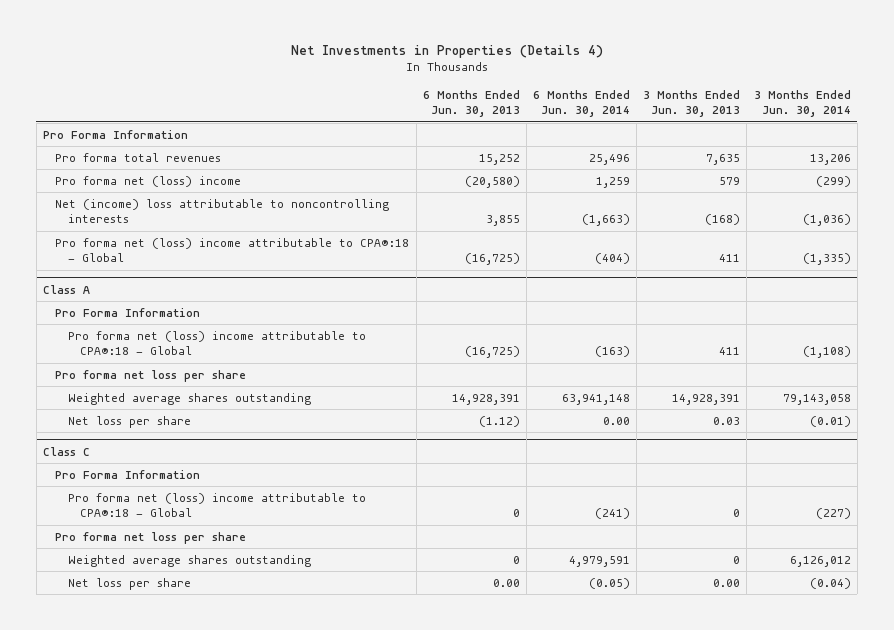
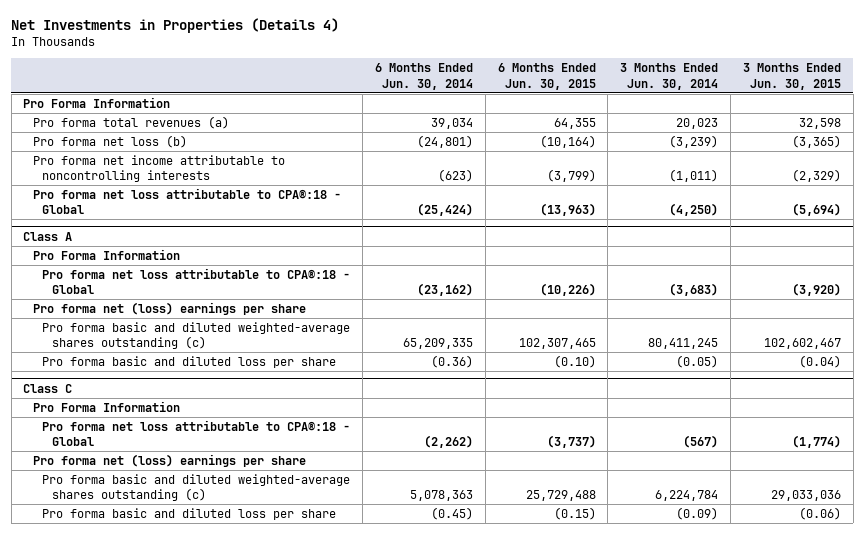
[422,89,520,118] 6 Months Ended Jun. 30, 2013 -> none
[643,89,741,118] 3 Months Ended Jun. 30, 2013 -> none
none -> [497,63,596,90] 6 Months Ended Jun. 30, 2015
none -> [742,63,841,90] 3 Months Ended Jun. 30, 2015
[55,152,222,162] Pro forma total revenues -> [32,115,229,129] Pro forma total revenues (a)
[588,153,630,165] 25,496 -> [430,117,473,129] 39,034
[809,153,851,165] 13,206 -> [676,117,719,129] 20,023
[55,175,242,187] Pro forma net (loss) income -> [32,134,187,148] Pro forma net loss (b)
[595,176,630,188] 1,259 -> [416,134,473,148] (24,801)
[815,175,851,187] (299) -> [669,134,719,148] (3,239)
[55,198,390,224] Net (income) loss attributable to noncontrolling interests -> [32,154,285,183] Pro forma net income attributable to noncontrolling interests
[581,214,630,227] (1,663) -> [437,169,473,183] (623)
[802,214,851,227] (1,036) -> [669,169,719,183] (1,011)
[55,237,410,263] Pro forma net (loss) income attributable to CPA®:18 - Global -> [32,187,341,215] Pro forma net loss attributable to CPA®:18 - Global
[594,253,630,265] (404) -> [416,203,473,217] (25,424)
[802,253,851,266] (1,335) -> [669,203,719,217] (4,250)
[67,330,366,356] Pro forma net (loss) income attributable to CPA®:18 - Global -> [42,267,351,295] Pro forma net loss attributable to CPA®:18 - Global
[594,346,630,358] (163) -> [416,283,473,297] (23,162)
[802,346,851,359] (1,108) -> [669,283,719,297] (3,683)
[55,369,247,382] Pro forma net loss per share -> [32,301,306,315] Pro forma net (loss) earnings per share
[67,392,311,405] Weighted average shares outstanding -> [42,321,351,350] Pro forma basic and diluted weighted-average shares outstanding (c)
[561,393,630,405] 63,941,148 -> [402,338,473,350] 65,209,335
[782,393,851,405] 79,143,058 -> [648,338,719,350] 80,411,245
[67,415,191,428] Net loss per share -> [42,355,337,368] Pro forma basic and diluted loss per share
[602,416,630,425] 0.00 -> [430,354,473,368] (0.36)
[809,415,851,427] (0.01) -> [676,354,719,368] (0.05)
[67,492,366,518] Pro forma net (loss) income attributable to CPA®:18 - Global -> [42,419,351,447] Pro forma net loss attributable to CPA®:18 - Global
[594,508,630,520] (241) -> [423,435,473,449] (2,262)
[815,508,851,520] (227) -> [683,435,719,449] (567)
[55,531,247,544] Pro forma net loss per share -> [32,453,306,467] Pro forma net (loss) earnings per share
[67,554,311,567] Weighted average shares outstanding -> [42,473,351,502] Pro forma basic and diluted weighted-average shares outstanding (c)
[568,555,630,567] 4,979,591 -> [409,490,473,502] 5,078,363
[789,555,851,567] 6,126,012 -> [655,490,719,502] 6,224,784
[67,577,191,590] Net loss per share -> [42,507,337,520] Pro forma basic and diluted loss per share
[588,577,630,589] (0.05) -> [430,506,473,520] (0.45)
[809,577,851,589] (0.04) -> [676,506,719,520] (0.09)

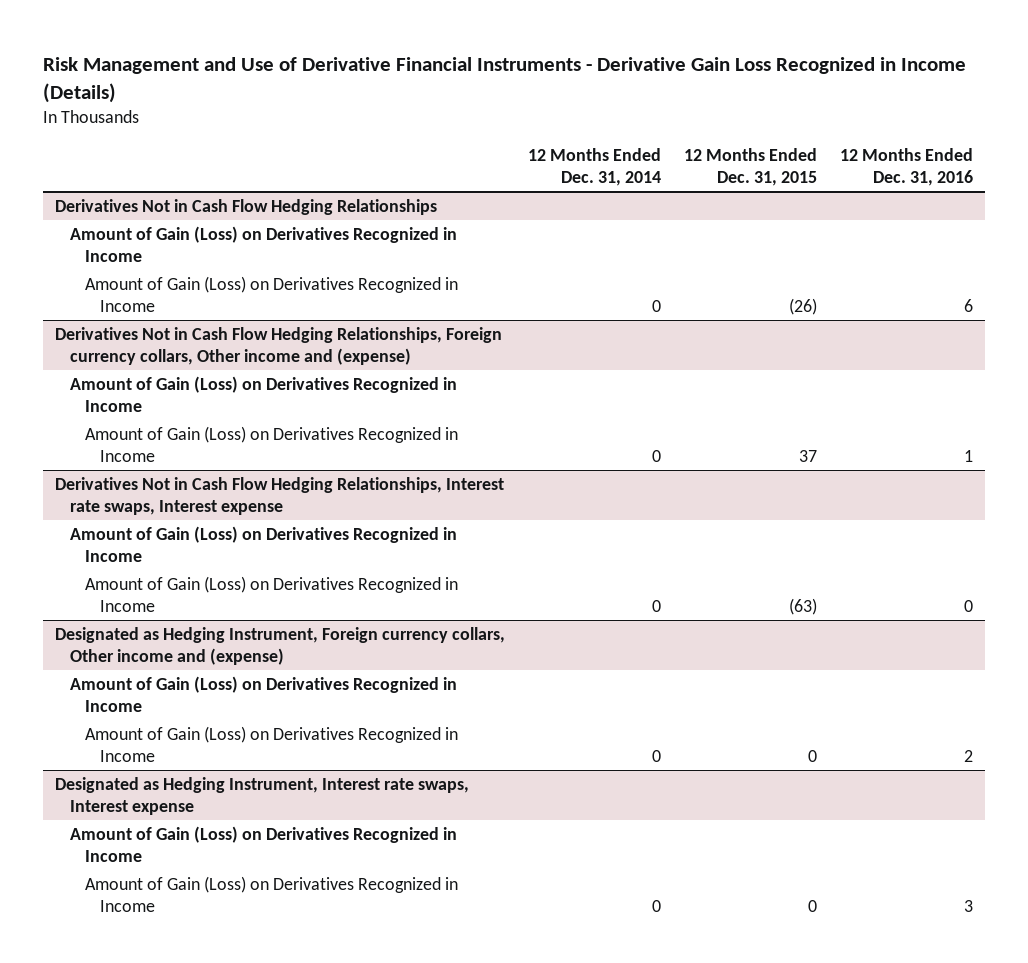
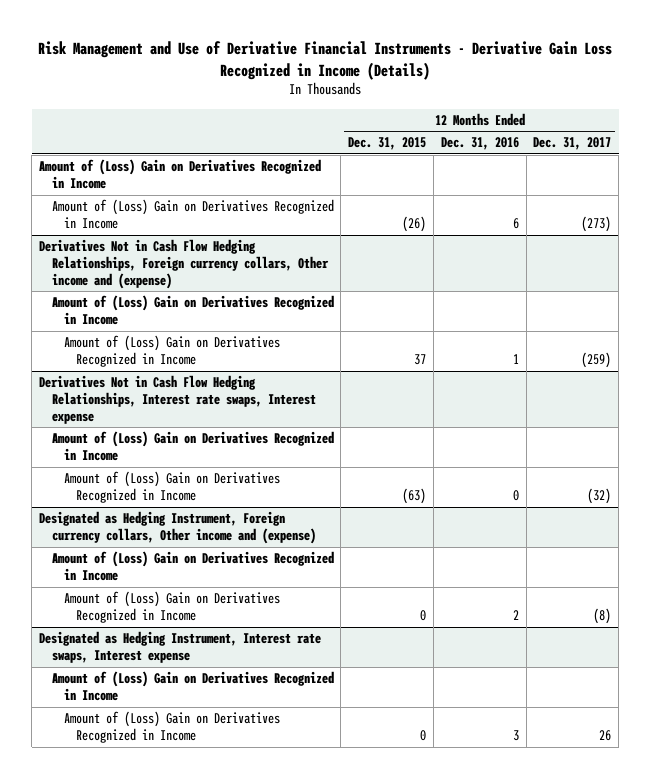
[527,147,661,187] 12 Months Ended Dec. 31, 2014 -> none
none -> [533,137,612,151] Dec. 31, 2017
[54,198,437,215] Derivatives Not in Cash Flow Hedging Relationships -> none
[69,225,457,262] Amount of Gain (Loss) on Derivatives Recognized in Income -> [39,159,322,190] Amount of (Loss) Gain on Derivatives Recognized in Income
[84,275,458,312] Amount of Gain (Loss) on Derivatives Recognized in Income -> [51,199,334,230] Amount of (Loss) Gain on Derivatives Recognized in Income
[69,375,457,412] Amount of Gain (Loss) on Derivatives Recognized in Income -> [51,295,334,326] Amount of (Loss) Gain on Derivatives Recognized in Income
[84,425,458,462] Amount of Gain (Loss) on Derivatives Recognized in Income -> [63,335,280,368] Amount of (Loss) Gain on Derivatives Recognized in Income
[69,525,457,562] Amount of Gain (Loss) on Derivatives Recognized in Income -> [51,431,334,462] Amount of (Loss) Gain on Derivatives Recognized in Income
[84,575,458,612] Amount of Gain (Loss) on Derivatives Recognized in Income -> [63,471,280,504] Amount of (Loss) Gain on Derivatives Recognized in Income
[69,675,457,712] Amount of Gain (Loss) on Derivatives Recognized in Income -> [51,551,334,582] Amount of (Loss) Gain on Derivatives Recognized in Income
[84,725,458,762] Amount of Gain (Loss) on Derivatives Recognized in Income -> [63,591,280,624] Amount of (Loss) Gain on Derivatives Recognized in Income
[69,825,457,862] Amount of Gain (Loss) on Derivatives Recognized in Income -> [51,671,334,702] Amount of (Loss) Gain on Derivatives Recognized in Income
[84,875,458,912] Amount of Gain (Loss) on Derivatives Recognized in Income -> [63,711,280,744] Amount of (Loss) Gain on Derivatives Recognized in Income

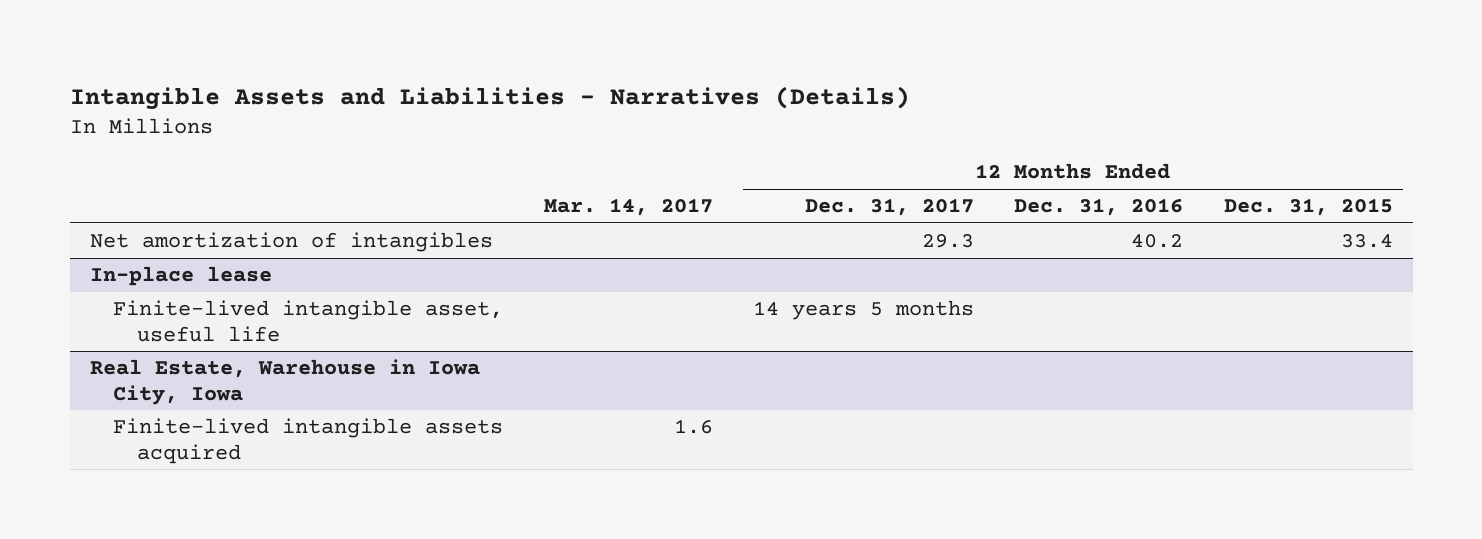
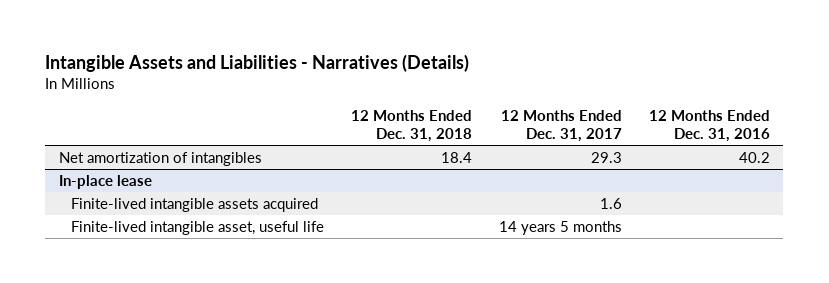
[543,198,713,217] Mar. 14, 2017 -> none
[1223,198,1393,217] Dec. 31, 2015 -> none
none -> [351,110,473,143] 12 Months Ended Dec. 31, 2018
none -> [71,197,319,212] Finite-lived intangible assets acquired
[89,359,480,405] Real Estate, Warehouse in Iowa City, Iowa -> none
[113,418,504,464] Finite-lived intangible assets acquired -> none

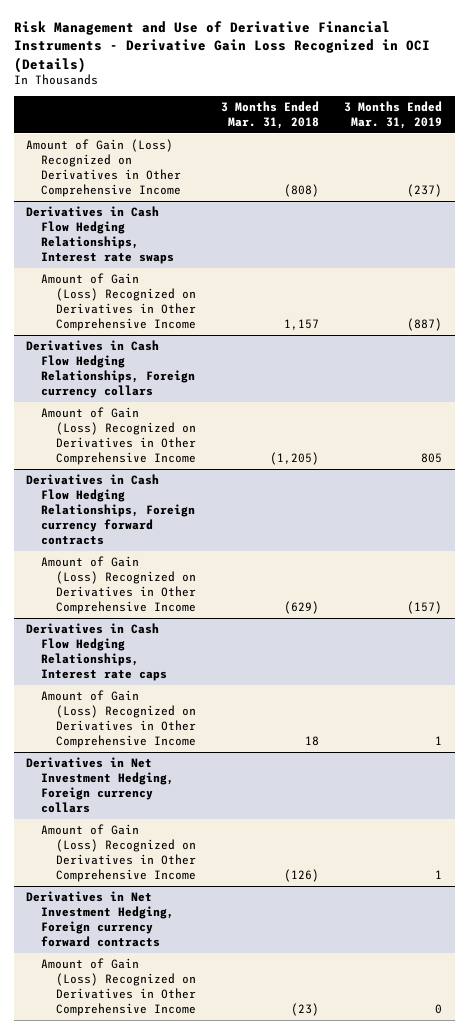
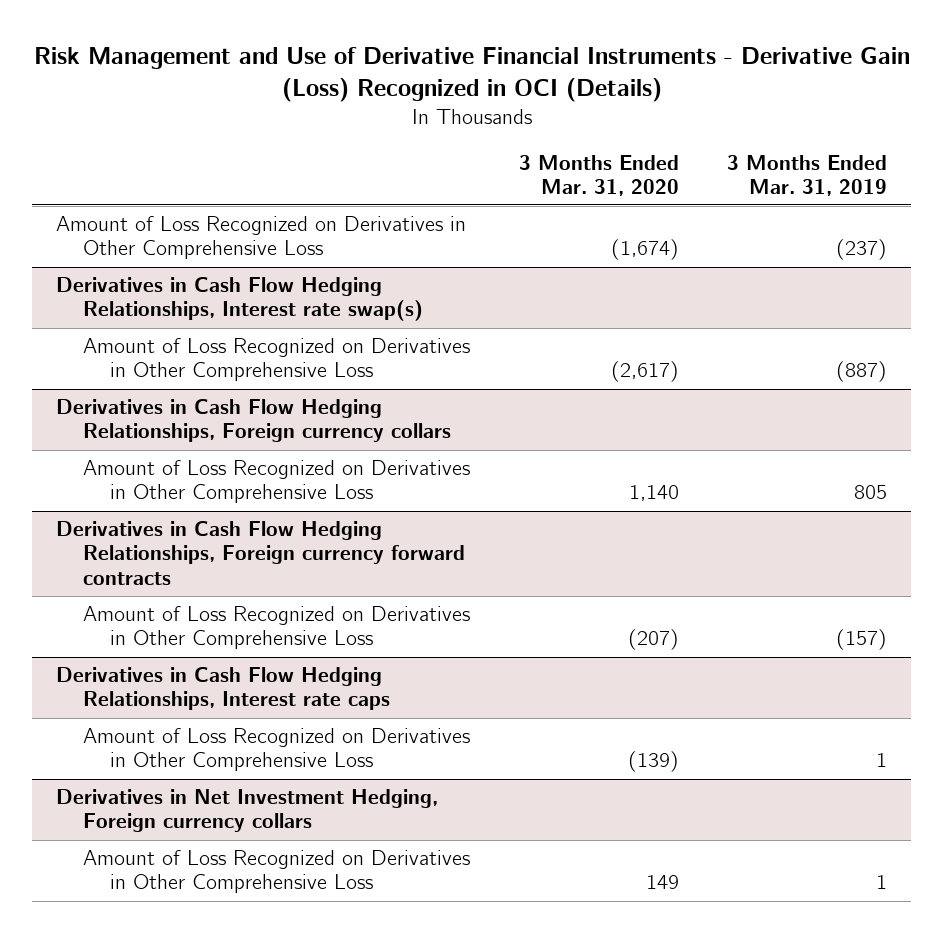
[13,21,430,73] Risk Management and Use of Derivative Financial Instruments - Derivative Gain Loss Recognized in OCI (Details) -> [33,46,910,102] Risk Management and Use of Derivative Financial Instruments - Derivative Gain (Loss) Recognized in OCI (Details)
[221,101,320,130] 3 Months Ended Mar. 31, 2018 -> none
none -> [518,154,679,196] 3 Months Ended Mar. 31, 2020
[26,138,182,198] Amount of Gain (Loss) Recognized on Derivatives in Other Comprehensive Income -> [55,216,466,260] Amount of Loss Recognized on Derivatives in Other Comprehensive Loss
[26,205,175,265] Derivatives in Cash Flow Hedging Relationships, Interest rate swaps -> [55,277,424,322] Derivatives in Cash Flow Hedging Relationships, Interest rate swap(s)
[41,272,197,332] Amount of Gain (Loss) Recognized on Derivatives in Other Comprehensive Income -> [83,338,471,382] Amount of Loss Recognized on Derivatives in Other Comprehensive Loss
[41,406,197,466] Amount of Gain (Loss) Recognized on Derivatives in Other Comprehensive Income -> [83,460,471,504] Amount of Loss Recognized on Derivatives in Other Comprehensive Loss
[41,555,197,615] Amount of Gain (Loss) Recognized on Derivatives in Other Comprehensive Income -> [83,606,471,650] Amount of Loss Recognized on Derivatives in Other Comprehensive Loss
[41,689,197,749] Amount of Gain (Loss) Recognized on Derivatives in Other Comprehensive Income -> [83,728,471,772] Amount of Loss Recognized on Derivatives in Other Comprehensive Loss
[26,890,175,948] Derivatives in Net Investment Hedging, Foreign currency forward contracts -> none
[41,957,197,1017] Amount of Gain (Loss) Recognized on Derivatives in Other Comprehensive Income -> none
[41,823,197,883] Amount of Gain (Loss) Recognized on Derivatives in Other Comprehensive Income -> [83,850,471,894] Amount of Loss Recognized on Derivatives in Other Comprehensive Loss

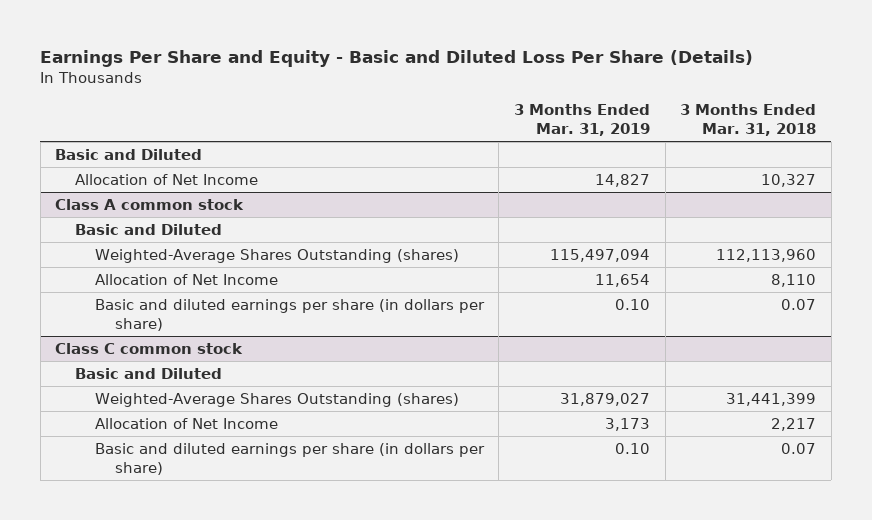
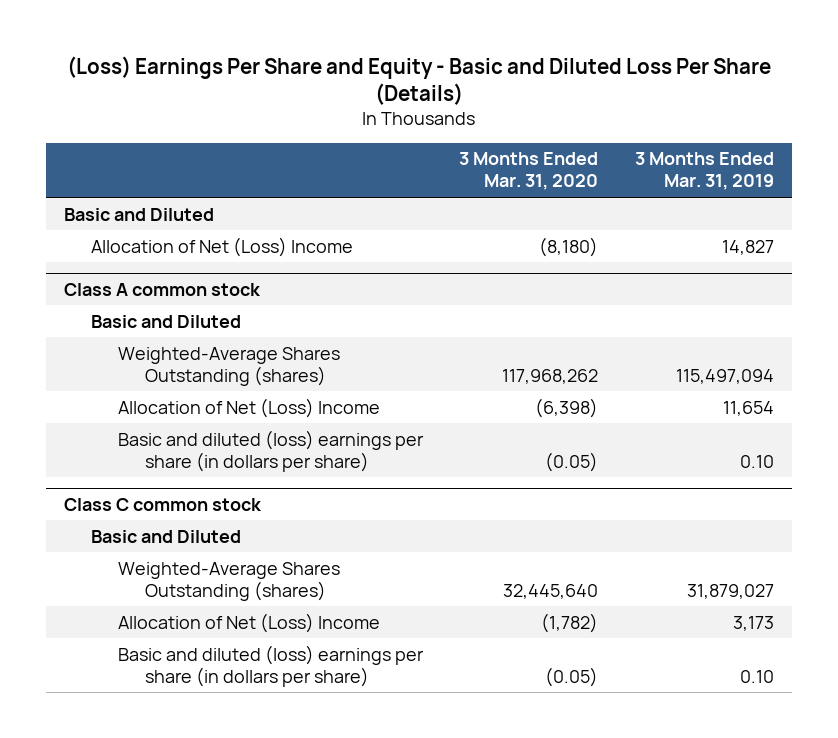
[40,49,754,67] Earnings Per Share and Equity - Basic and Diluted Loss Per Share (Details) -> [66,55,771,106] (Loss) Earnings Per Share and Equity - Basic and Diluted Loss Per Share (Details)
[680,104,817,136] 3 Months Ended Mar. 31, 2018 -> none
none -> [459,152,599,191] 3 Months Ended Mar. 31, 2020
[75,173,259,185] Allocation of Net Income -> [91,236,354,257] Allocation of Net (Loss) Income
[94,273,278,285] Allocation of Net Income -> [117,397,380,418] Allocation of Net (Loss) Income
[94,298,485,331] Basic and diluted earnings per share (in dollars per share) -> [117,429,424,472] Basic and diluted (loss) earnings per share (in dollars per share)
[94,417,278,429] Allocation of Net Income -> [117,612,380,633] Allocation of Net (Loss) Income
[94,442,485,475] Basic and diluted earnings per share (in dollars per share) -> [117,644,424,687] Basic and diluted (loss) earnings per share (in dollars per share)

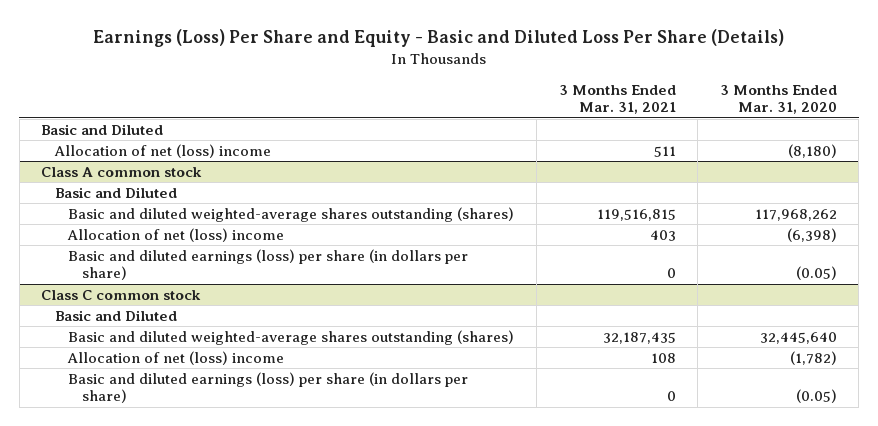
[66,55,771,106] (Loss) Earnings Per Share and Equity - Basic and Diluted Loss Per Share (Details) -> [93,28,785,47] Earnings (Loss) Per Share and Equity - Basic and Diluted Loss Per Share (Details)
[634,152,774,191] 3 Months Ended Mar. 31, 2019 -> none
none -> [558,84,676,115] 3 Months Ended Mar. 31, 2021
[91,236,354,257] Allocation of Net (Loss) Income -> [53,143,271,158] Allocation of net (loss) income
[117,346,340,386] Weighted-Average Shares Outstanding (shares) -> [68,206,515,222] Basic and diluted weighted-average shares outstanding (shares)
[117,397,380,418] Allocation of Net (Loss) Income -> [67,227,285,242] Allocation of net (loss) income
[117,429,424,472] Basic and diluted (loss) earnings per share (in dollars per share) -> [68,248,469,281] Basic and diluted earnings (loss) per share (in dollars per share)
[117,561,340,601] Weighted-Average Shares Outstanding (shares) -> [68,329,515,345] Basic and diluted weighted-average shares outstanding (shares)
[117,612,380,633] Allocation of Net (Loss) Income -> [67,350,285,365] Allocation of net (loss) income
[117,644,424,687] Basic and diluted (loss) earnings per share (in dollars per share) -> [68,371,469,404] Basic and diluted earnings (loss) per share (in dollars per share)

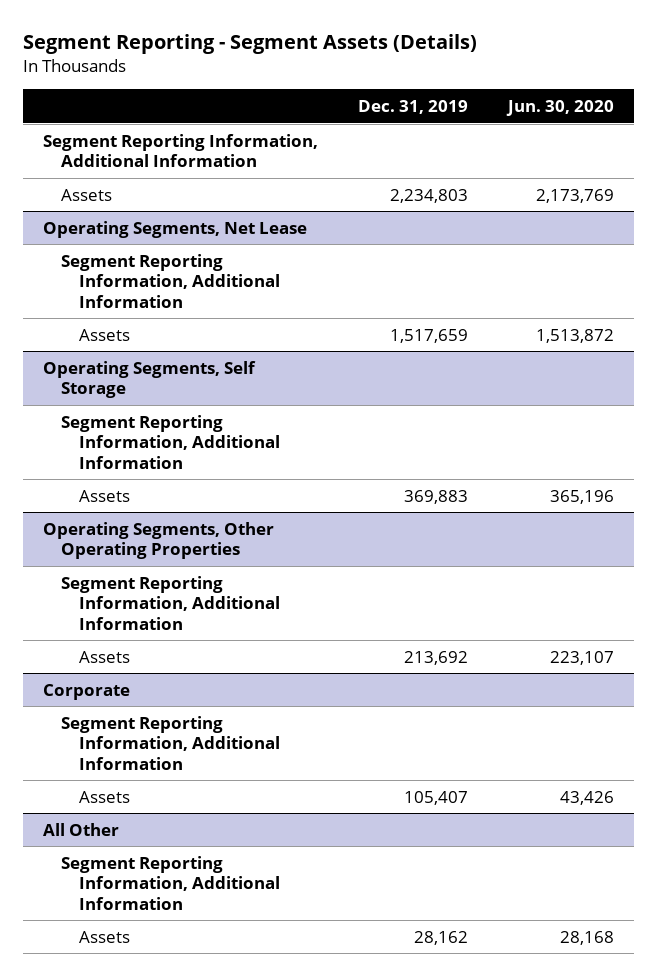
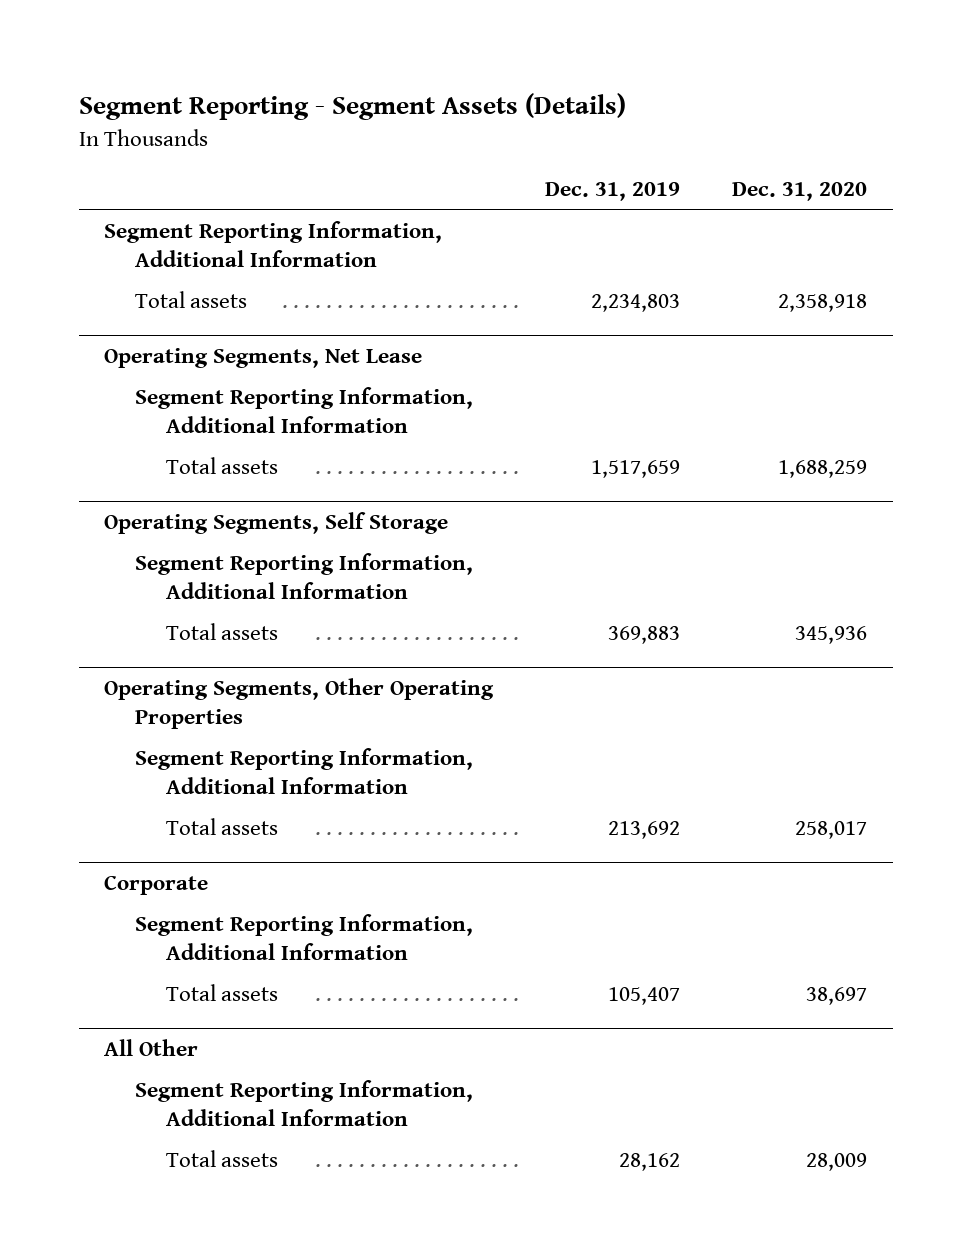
[506,100,615,117] Jun. 30, 2020 -> none
none -> [731,182,867,202] Dec. 31, 2020
[61,188,113,201] Assets -> [135,290,248,308] Total assets
[78,328,130,341] Assets -> [166,456,279,474] Total assets
[78,489,130,502] Assets -> [166,622,279,640] Total assets
[78,650,130,663] Assets -> [166,817,279,835] Total assets
[78,790,130,803] Assets -> [166,983,279,1001] Total assets
[78,930,130,943] Assets -> [166,1149,279,1167] Total assets

